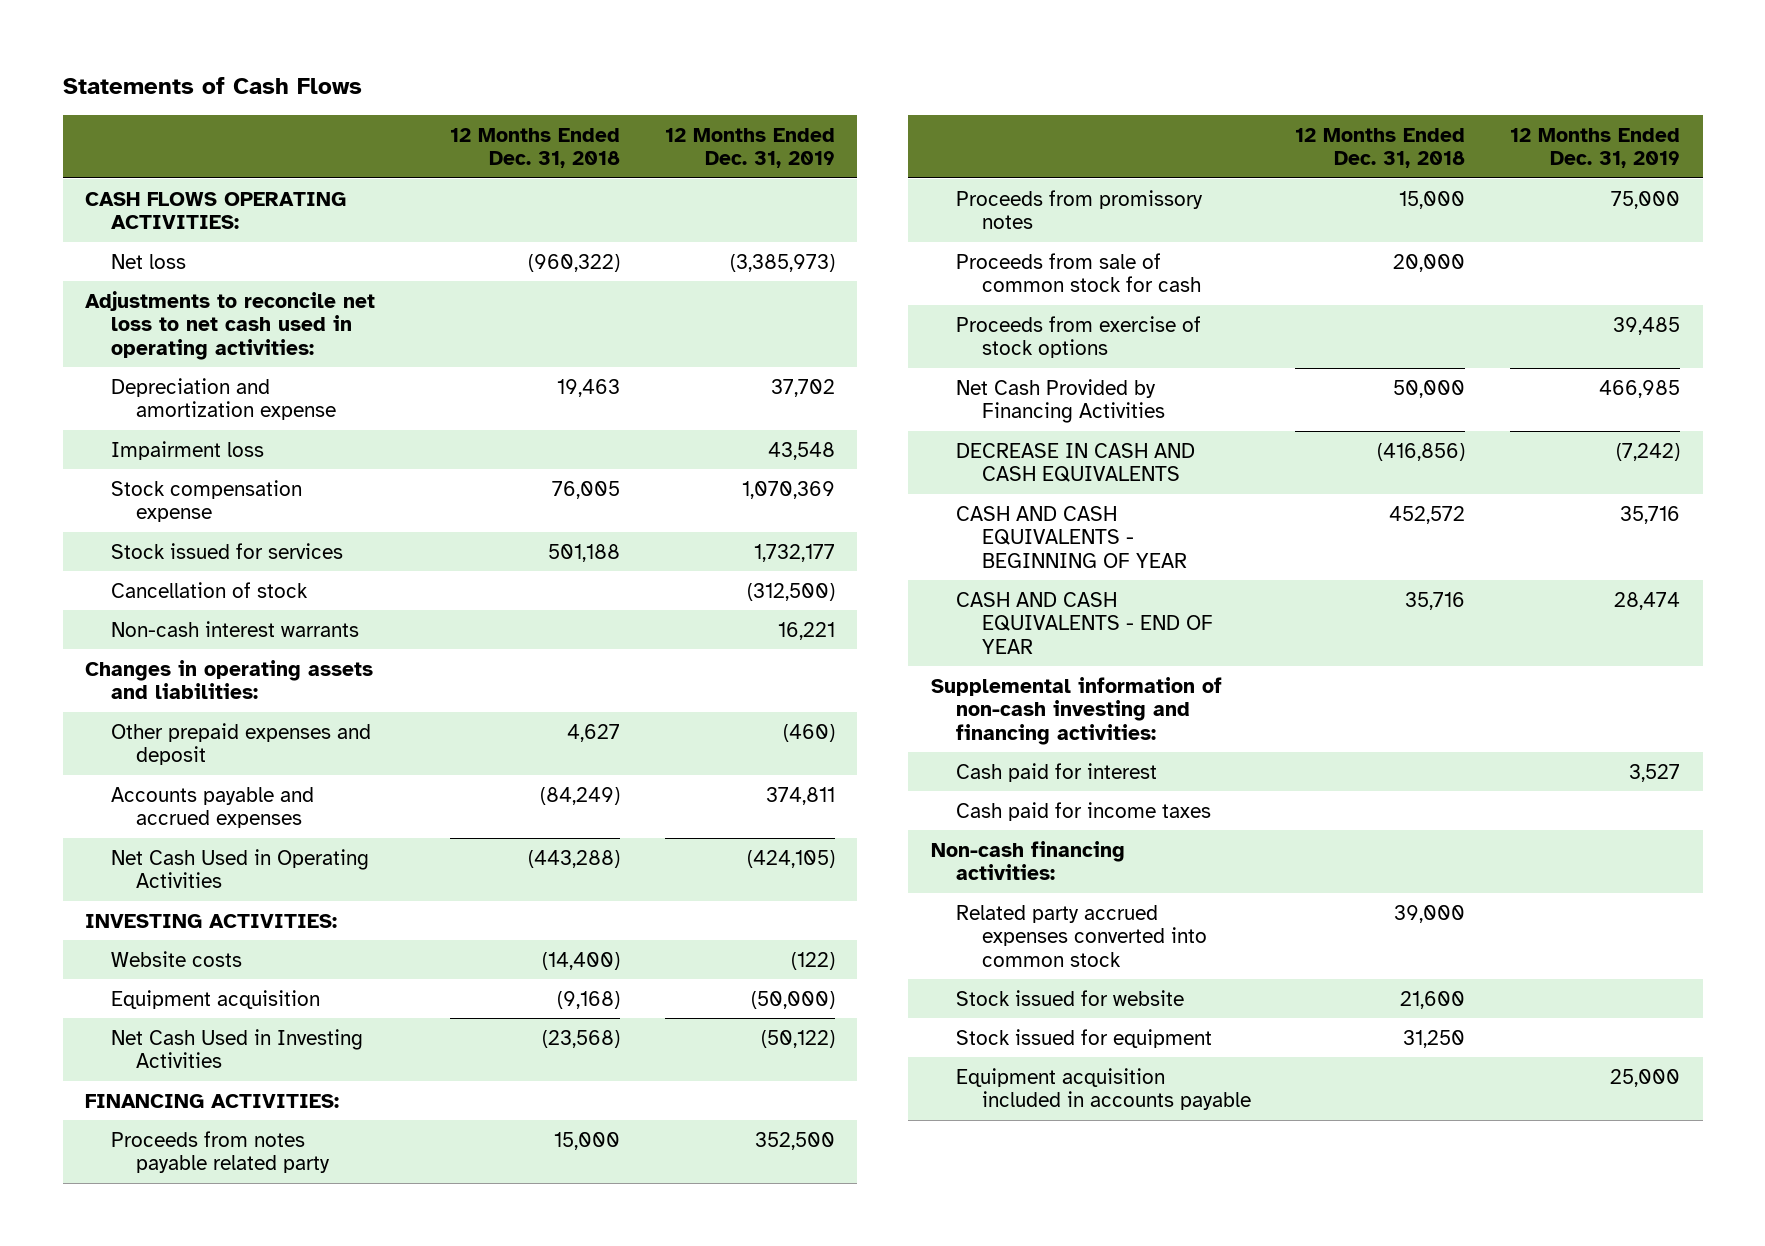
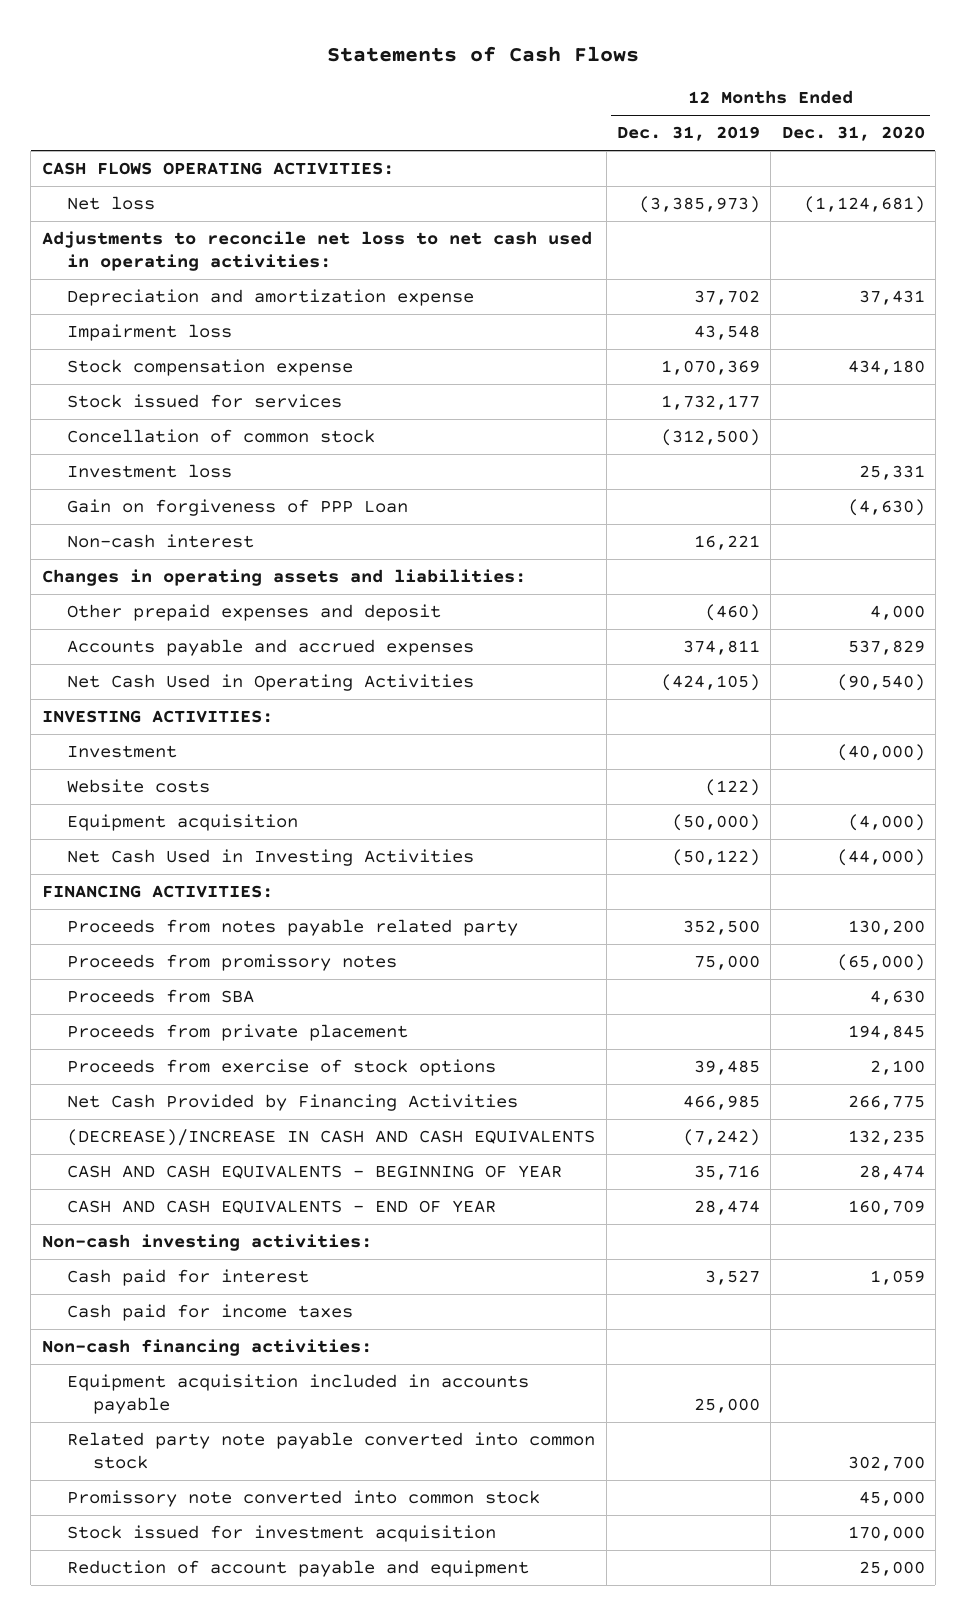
[449,127,620,169] 12 Months Ended Dec. 31, 2018 -> none
none -> [781,126,925,142] Dec. 31, 2020
[110,581,308,598] Cancellation of stock -> [67,429,376,444] Concellation of common stock
none -> [67,464,233,479] Investment loss
none -> [67,499,409,517] Gain on forgiveness of PPP Loan
[110,620,359,637] Non-cash interest warrants -> [67,534,255,549] Non-cash interest
none -> [67,745,178,759] Investment
[956,252,1201,293] Proceeds from sale of common stock for cash -> none
none -> [67,989,255,1004] Proceeds from SBA
none -> [67,1024,409,1042] Proceeds from private placement
[956,442,1196,483] DECREASE IN CASH AND CASH EQUIVALENTS -> [67,1129,596,1147] (DECREASE)/INCREASE IN CASH AND CASH EQUIVALENTS
[930,676,1222,745] Supplemental information of non-cash investing and financing activities: -> [41,1234,372,1252] Non-cash investing activities:
[956,904,1207,967] Related party accrued expenses converted into common stock -> none
[956,989,1185,1006] Stock issued for website -> none
[956,1028,1213,1048] Stock issued for equipment -> none
none -> [67,1432,596,1470] Related party note payable converted into common stock
none -> [67,1490,541,1508] Promissory note converted into common stock
none -> [67,1525,497,1543] Stock issued for investment acquisition
none -> [67,1560,530,1578] Reduction of account payable and equipment

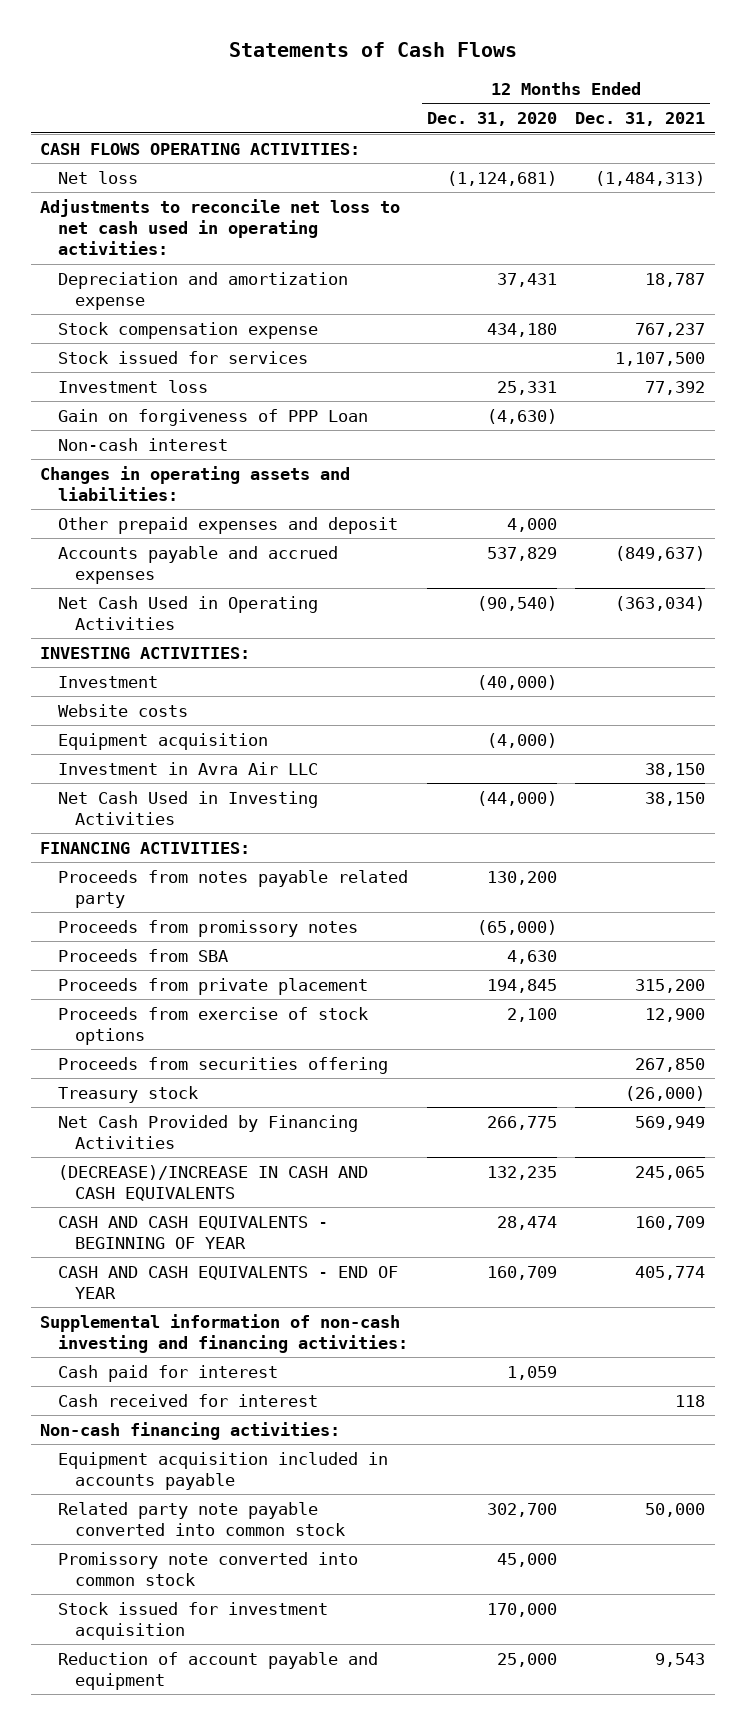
[616,126,760,142] Dec. 31, 2019 -> none
none -> [575,112,706,127] Dec. 31, 2021
[67,324,233,342] Impairment loss -> none
[67,429,376,444] Concellation of common stock -> none
none -> [57,761,318,775] Investment in Avra Air LLC
none -> [57,1056,388,1074] Proceeds from securities offering
none -> [57,1085,198,1103] Treasury stock
[41,1234,372,1252] Non-cash investing activities: -> none
none -> [40,1313,408,1353] Supplemental information of non-cash investing and financing activities:
[67,1304,354,1322] Cash paid for income taxes -> [57,1393,318,1407] Cash received for interest

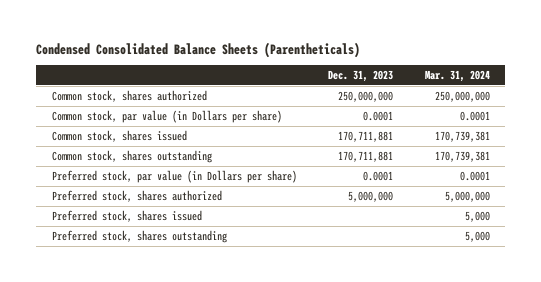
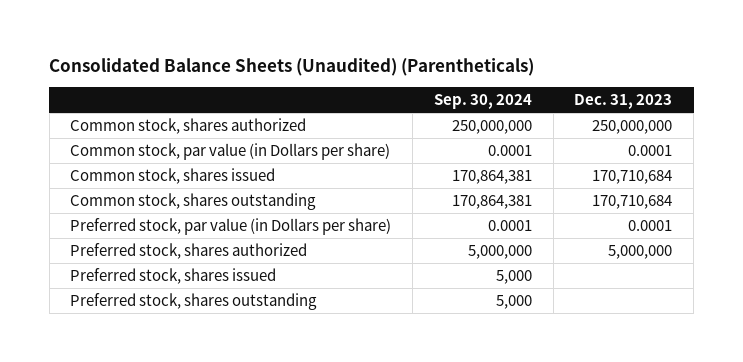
[36,41,361,58] Condensed Consolidated Balance Sheets (Parentheticals) -> [49,58,535,77] Consolidated Balance Sheets (Unaudited) (Parentheticals)
[424,70,490,83] Mar. 31, 2024 -> none
none -> [433,94,532,110] Sep. 30, 2024
[338,130,394,142] 170,711,881 -> [592,169,673,184] 170,710,684
[338,150,394,162] 170,711,881 -> [592,194,673,209] 170,710,684

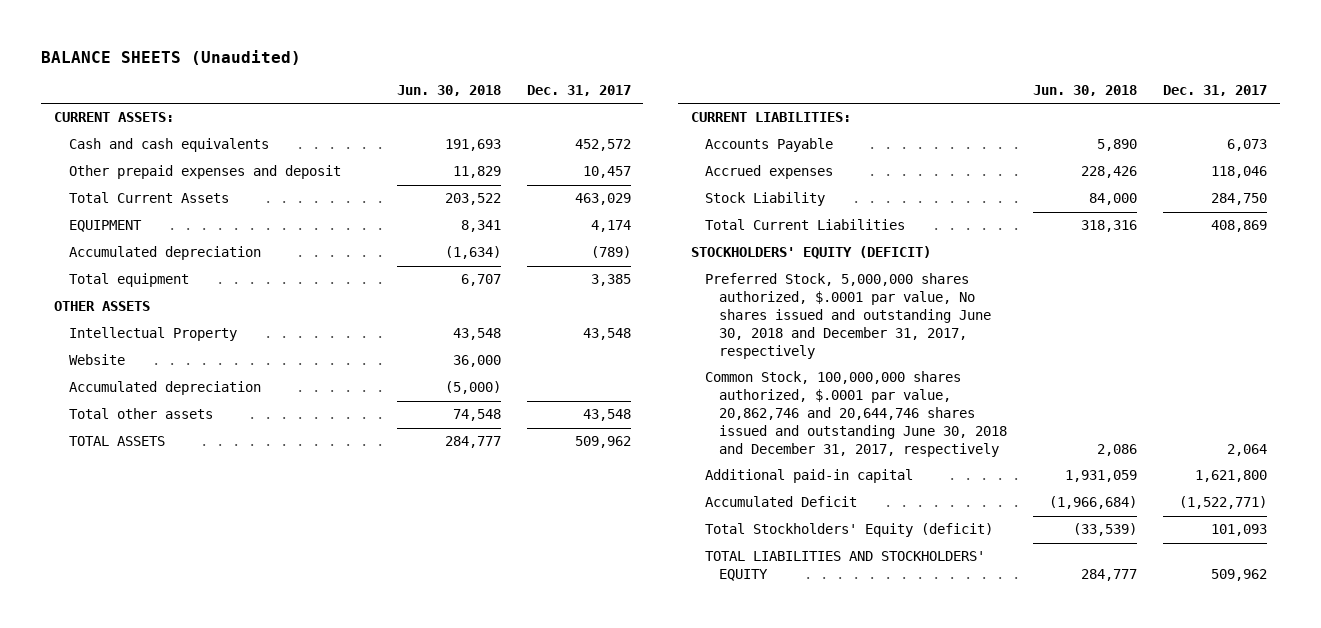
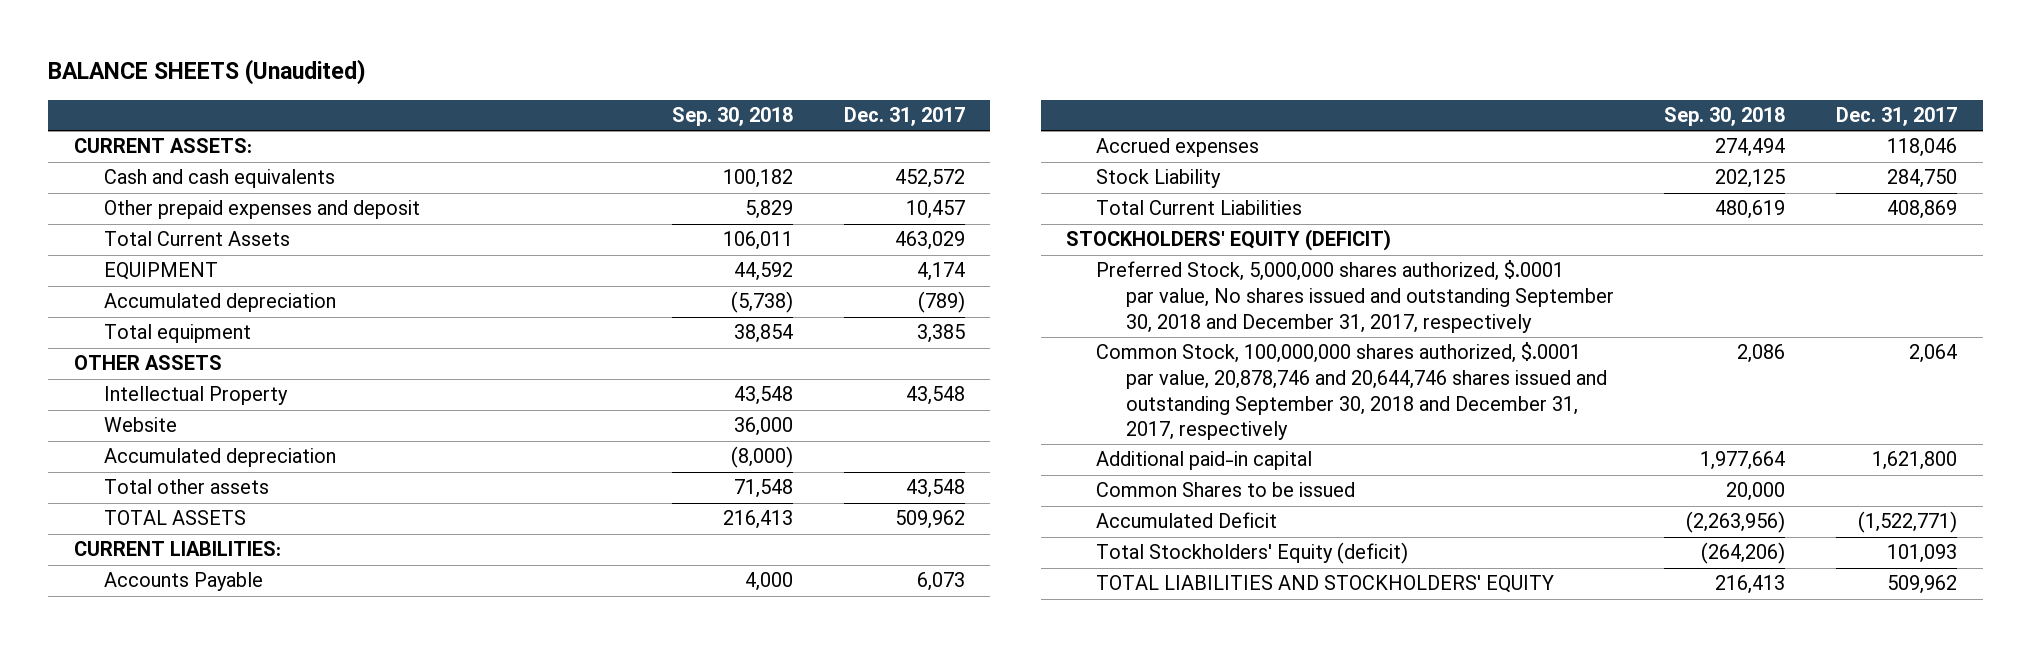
[396,84,501,96] Jun. 30, 2018 -> none
none -> [672,106,794,126] Sep. 30, 2018
[705,273,992,359] Preferred Stock, 5,000,000 shares authorized, $.0001 par value, No shares issued and outstanding June 30, 2018 and December 31, 2017, respectively -> [1095,260,1614,333] Preferred Stock, 5,000,000 shares authorized, $.0001 par value, No shares issued and outstanding September 30, 2018 and December 31, 2017, respectively
[705,371,1008,457] Common Stock, 100,000,000 shares authorized, $.0001 par value, 20,862,746 and 20,644,746 shares issued and outstanding June 30, 2018 and December 31, 2017, respectively -> [1095,342,1607,441] Common Stock, 100,000,000 shares authorized, $.0001 par value, 20,878,746 and 20,644,746 shares issued and outstanding September 30, 2018 and December 31, 2017, respectively
none -> [1095,482,1355,498] Common Shares to be issued

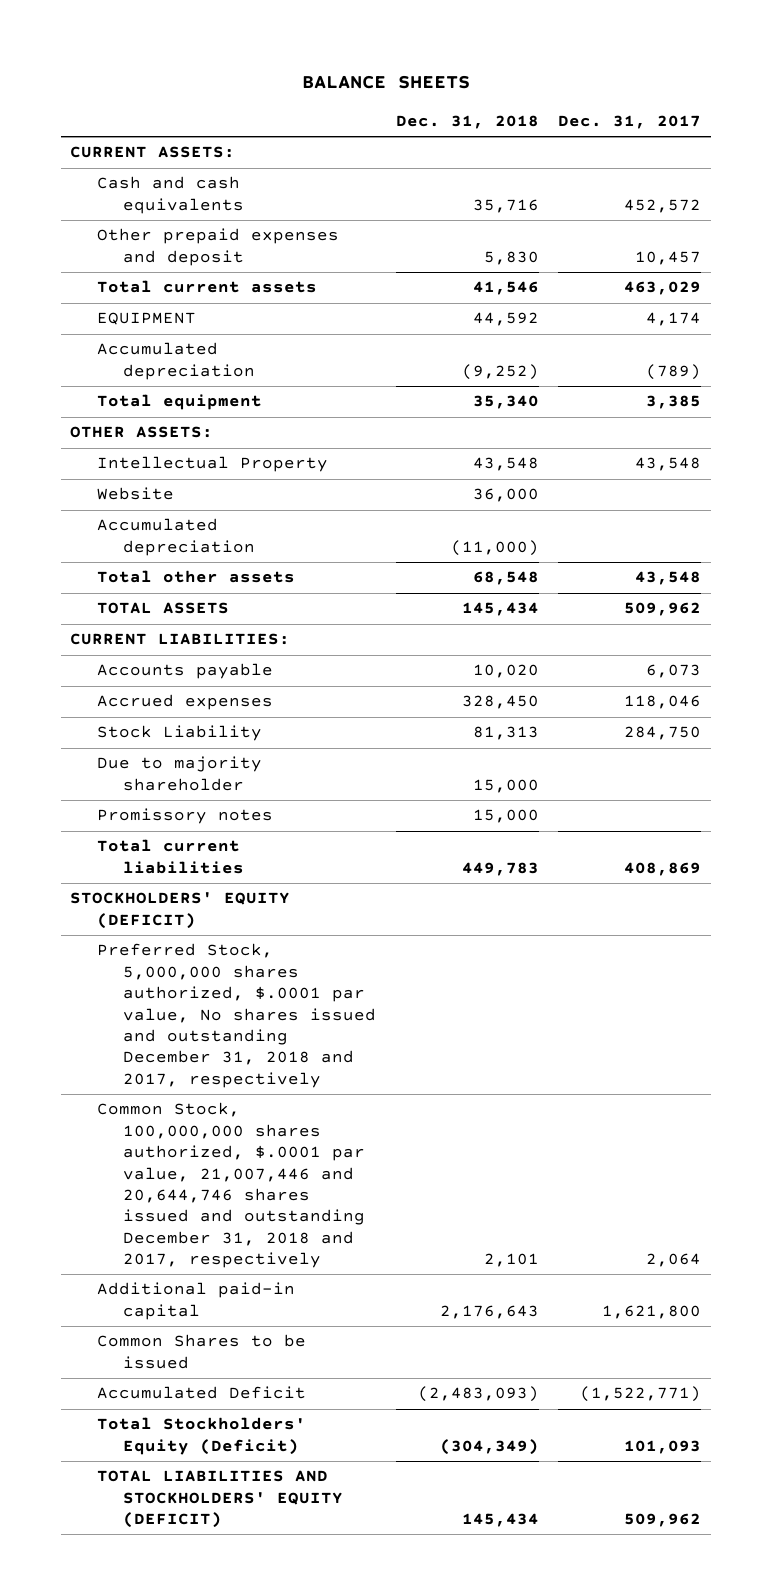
[48,59,367,86] BALANCE SHEETS (Unaudited) -> [301,75,470,90] BALANCE SHEETS
[672,106,794,126] Sep. 30, 2018 -> none
none -> [395,115,539,130] Dec. 31, 2018
[103,231,290,247] Total Current Assets -> [96,280,317,294] Total current assets
[73,355,222,371] OTHER ASSETS -> [70,426,214,439] OTHER ASSETS:
[103,572,263,592] Accounts Payable -> [96,663,273,680] Accounts payable
none -> [96,756,262,791] Due to majority shareholder
none -> [96,808,273,825] Promissory notes
[1095,200,1302,216] Total Current Liabilities -> [96,839,245,874] Total current liabilities
[1095,260,1614,333] Preferred Stock, 5,000,000 shares authorized, $.0001 par value, No shares issued and outstanding September 30, 2018 and December 31, 2017, respectively -> [96,943,377,1088] Preferred Stock, 5,000,000 shares authorized, $.0001 par value, No shares issued and outstanding December 31, 2018 and 2017, respectively
[1095,342,1607,441] Common Stock, 100,000,000 shares authorized, $.0001 par value, 20,878,746 and 20,644,746 shares issued and outstanding September 30, 2018 and December 31, 2017, respectively -> [96,1102,366,1268] Common Stock, 100,000,000 shares authorized, $.0001 par value, 21,007,446 and 20,644,746 shares issued and outstanding December 31, 2018 and 2017, respectively
[1095,542,1408,565] Total Stockholders' Equity (deficit) -> [96,1417,306,1455] Total Stockholders' Equity (Deficit)
[1095,575,1554,594] TOTAL LIABILITIES AND STOCKHOLDERS' EQUITY -> [96,1470,344,1529] TOTAL LIABILITIES AND STOCKHOLDERS' EQUITY (DEFICIT)

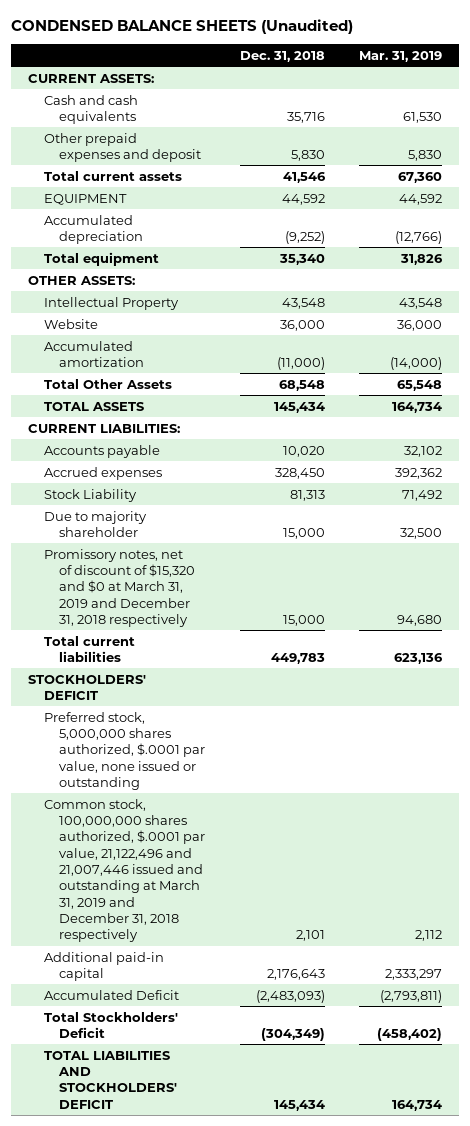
[301,75,470,90] BALANCE SHEETS -> [10,19,353,35] CONDENSED BALANCE SHEETS (Unaudited)
[557,115,701,130] Dec. 31, 2017 -> none
none -> [358,50,442,62] Mar. 31, 2019
[96,518,256,556] Accumulated depreciation -> [43,340,145,367] Accumulated amortization
[96,570,295,584] Total other assets -> [43,378,172,389] Total Other Assets
[96,808,273,825] Promissory notes -> [43,548,196,627] Promissory notes, net of discount of $15,320 and $0 at March 31, 2019 and December 31, 2018 respectively
[70,892,291,929] STOCKHOLDERS' EQUITY (DEFICIT) -> [28,674,147,700] STOCKHOLDERS' DEFICIT
[96,943,377,1088] Preferred Stock, 5,000,000 shares authorized, $.0001 par value, No shares issued and outstanding December 31, 2018 and 2017, respectively -> [43,711,206,790] Preferred stock, 5,000,000 shares authorized, $.0001 par value, none issued or outstanding
[96,1102,366,1268] Common Stock, 100,000,000 shares authorized, $.0001 par value, 21,007,446 and 20,644,746 shares issued and outstanding December 31, 2018 and 2017, respectively -> [43,798,206,943] Common stock, 100,000,000 shares authorized, $.0001 par value, 21,122,496 and 21,007,446 issued and outstanding at March 31, 2019 and December 31, 2018 respectively
[96,1334,306,1369] Common Shares to be issued -> none
[96,1417,306,1455] Total Stockholders' Equity (Deficit) -> [43,1011,178,1038] Total Stockholders' Deficit
[96,1470,344,1529] TOTAL LIABILITIES AND STOCKHOLDERS' EQUITY (DEFICIT) -> [43,1050,178,1109] TOTAL LIABILITIES AND STOCKHOLDERS' DEFICIT

